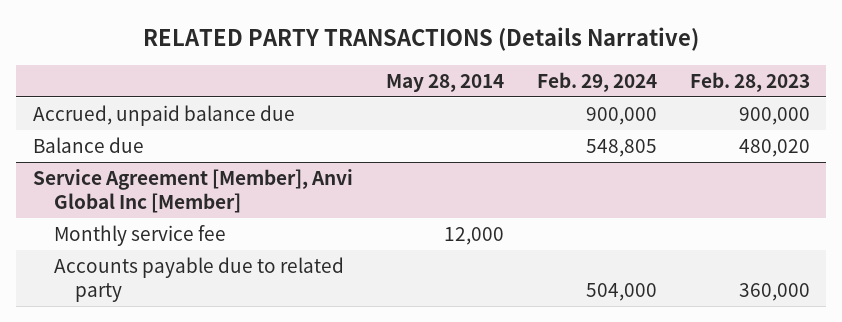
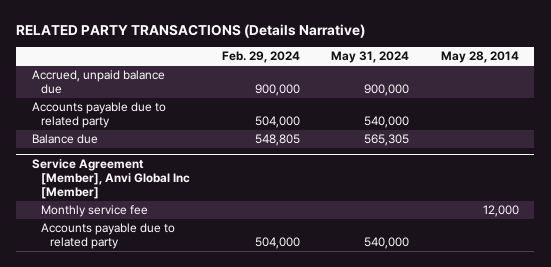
[689,71,810,92] Feb. 28, 2023 -> none
none -> [331,51,410,64] May 31, 2024
none -> [32,102,167,129] Accounts payable due to related party

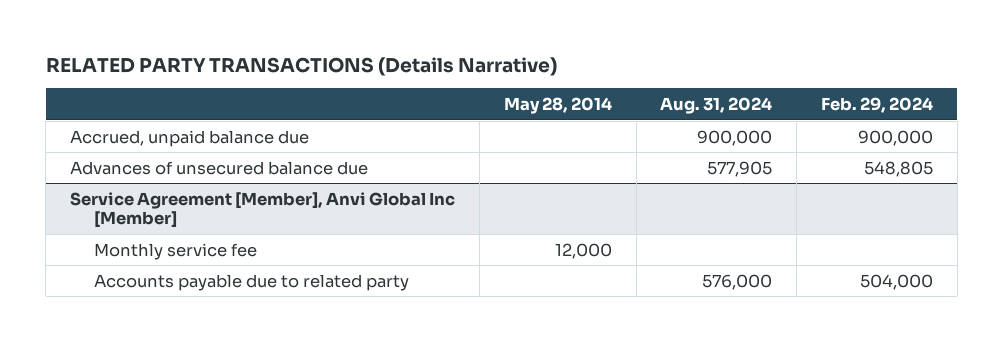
[331,51,410,64] May 31, 2024 -> none
none -> [660,97,773,115] Aug. 31, 2024
[32,102,167,129] Accounts payable due to related party -> none
[32,134,99,145] Balance due -> [70,160,369,175] Advances of unsecured balance due

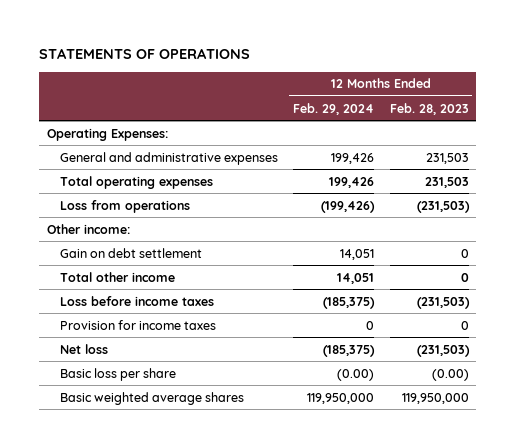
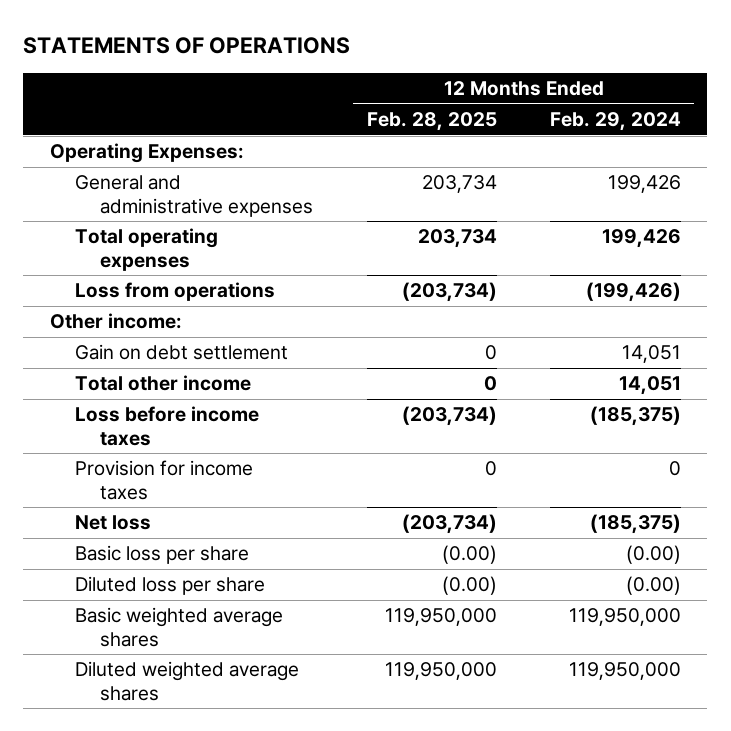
[389,102,469,115] Feb. 28, 2023 -> none
none -> [366,112,497,132] Feb. 28, 2025
none -> [75,576,266,596] Diluted loss per share
none -> [75,661,300,701] Diluted weighted average shares

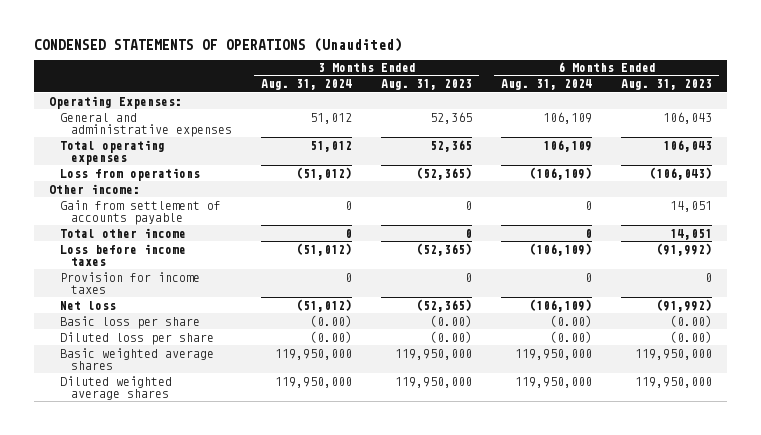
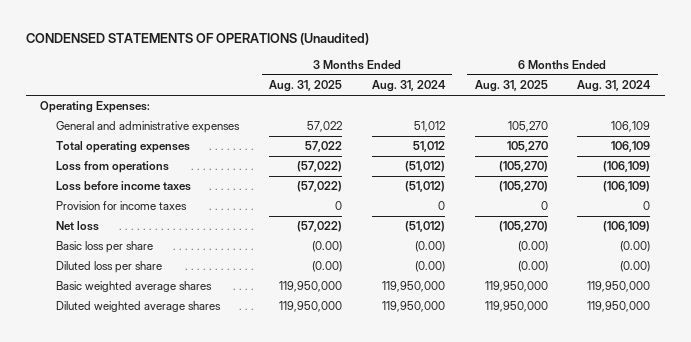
[381,79,473,91] Aug. 31, 2023 -> none
[621,79,713,91] Aug. 31, 2023 -> none
none -> [269,80,343,93] Aug. 31, 2025
none -> [474,80,548,93] Aug. 31, 2025
[48,183,140,194] Other income: -> none
[60,199,222,225] Gain from settlement of accounts payable -> none
[60,227,187,238] Total other income -> none

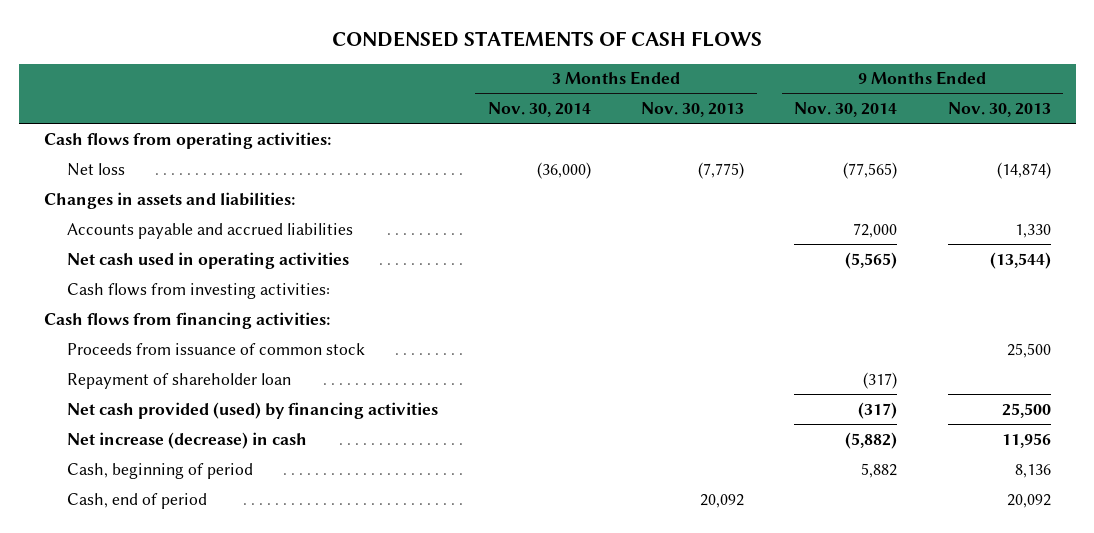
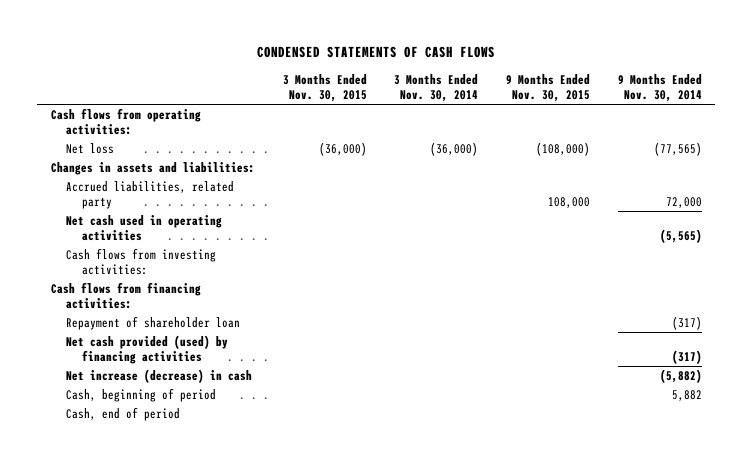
[641,102,745,118] Nov. 30, 2013 -> none
[947,102,1051,118] Nov. 30, 2013 -> none
none -> [282,73,367,103] 3 Months Ended Nov. 30, 2015
none -> [505,73,590,103] 9 Months Ended Nov. 30, 2015
[66,222,353,239] Accounts payable and accrued liabilities -> none
none -> [66,180,235,210] Accrued liabilities, related party
[66,342,365,355] Proceeds from issuance of common stock -> none

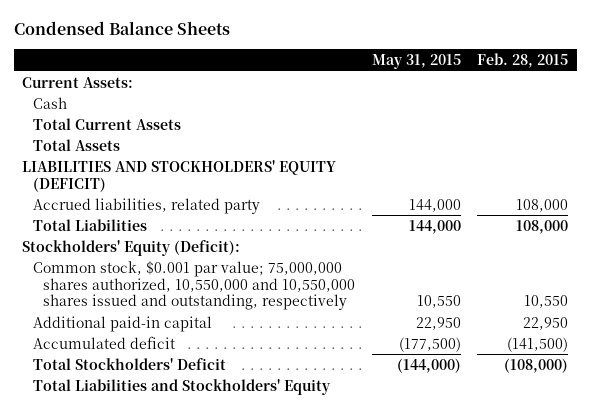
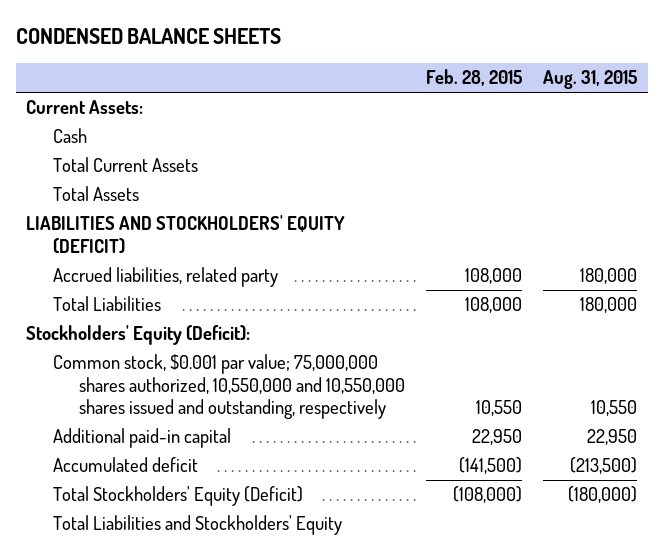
[13,21,230,36] Condensed Balance Sheets -> [15,28,281,45] CONDENSED BALANCE SHEETS
[371,54,461,70] May 31, 2015 -> none
none -> [543,70,638,90] Aug. 31, 2015
[32,357,226,370] Total Stockholders' Deficit -> [52,486,303,507] Total Stockholders' Equity (Deficit)

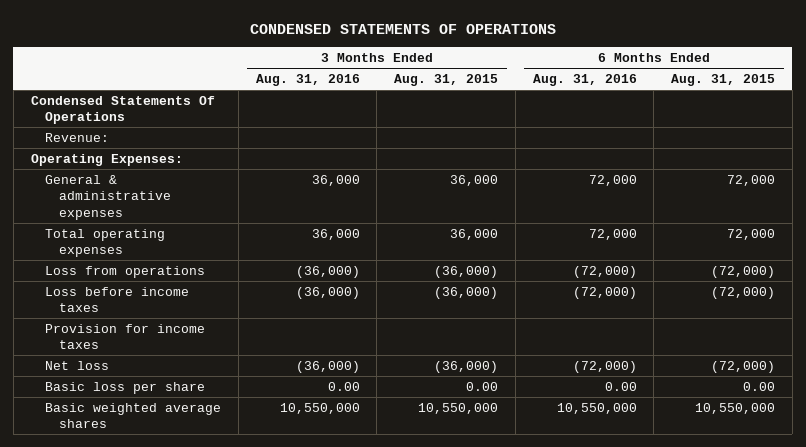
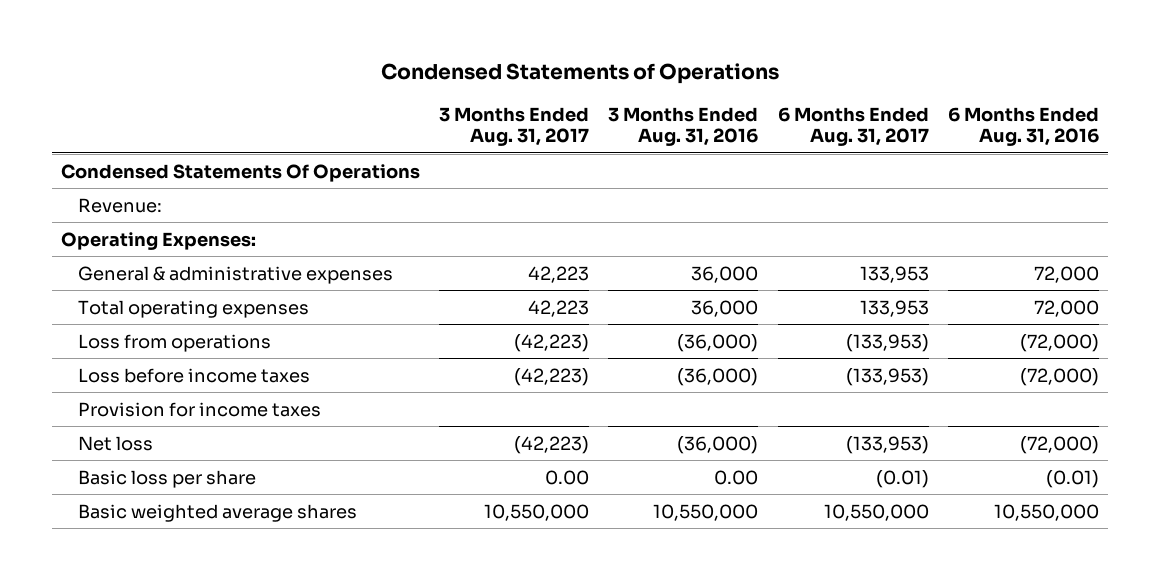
[249,23,556,34] CONDENSED STATEMENTS OF OPERATIONS -> [380,63,779,85] Condensed Statements of Operations
[394,74,499,87] Aug. 31, 2015 -> none
[671,74,776,87] Aug. 31, 2015 -> none
none -> [439,106,590,147] 3 Months Ended Aug. 31, 2017
none -> [777,106,929,147] 6 Months Ended Aug. 31, 2017
[604,381,637,391] 0.00 -> [1045,469,1099,488] (0.01)

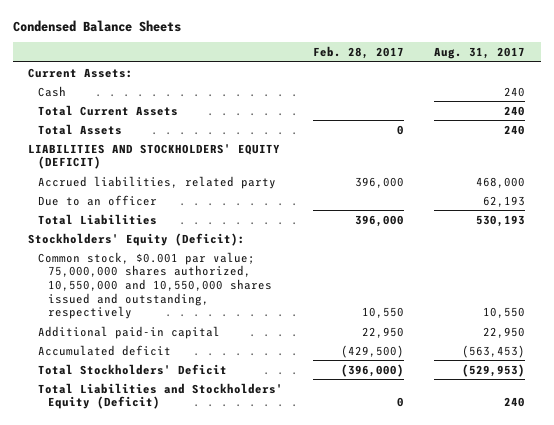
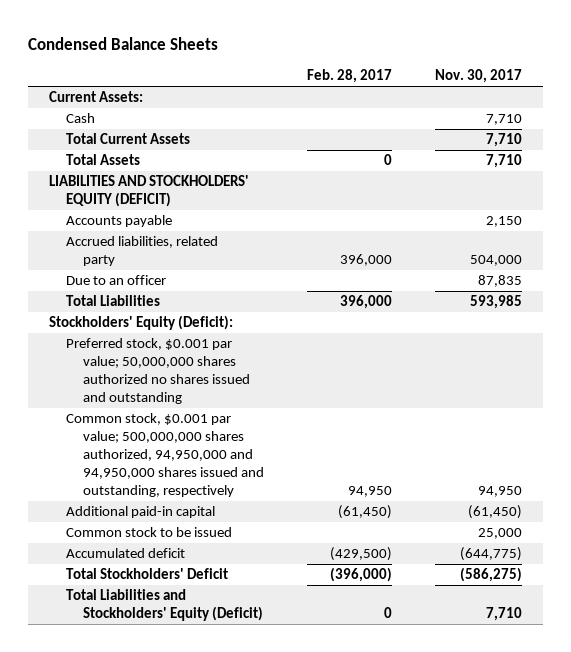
[434,46,526,59] Aug. 31, 2017 -> none
none -> [434,69,522,84] Nov. 30, 2017
none -> [66,215,173,228] Accounts payable
none -> [66,338,250,405] Preferred stock, $0.001 par value; 50,000,000 shares authorized no shares issued and outstanding
[37,251,272,320] Common stock, $0.001 par value; 75,000,000 shares authorized, 10,550,000 and 10,550,000 shares issued and outstanding, respectively -> [66,413,264,498] Common stock, $0.001 par value; 500,000,000 shares authorized, 94,950,000 and 94,950,000 shares issued and outstanding, respectively
[362,307,405,319] 10,550 -> [347,486,392,498] 94,950
[362,326,405,338] 22,950 -> [337,505,392,520] (61,450)
none -> [66,527,233,538] Common stock to be issued

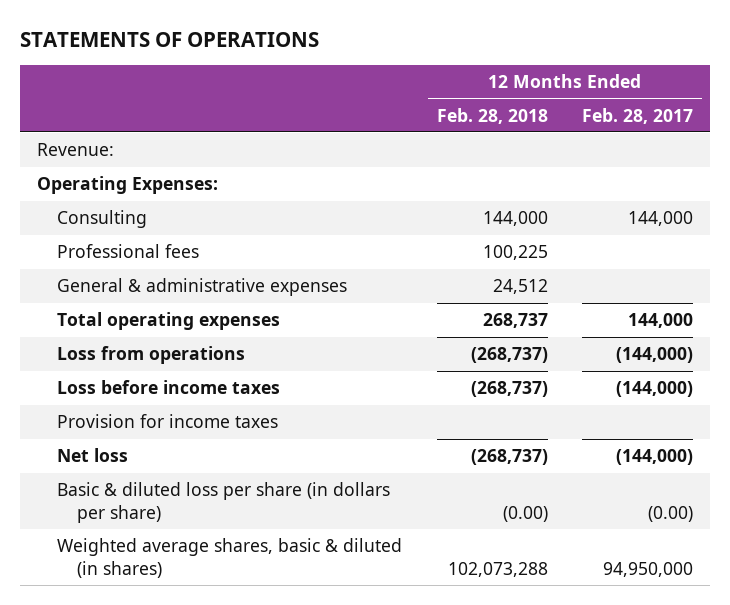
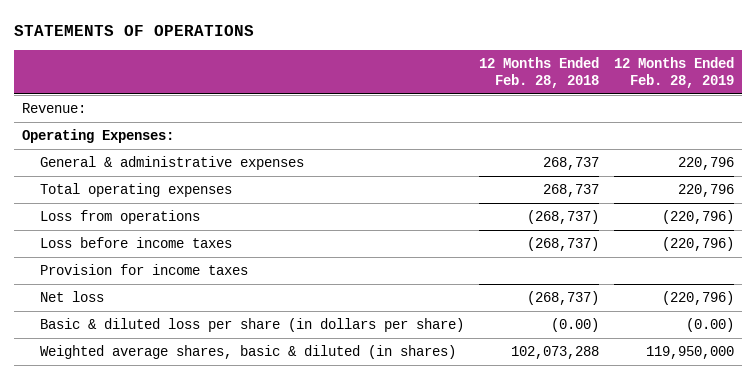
[582,107,694,124] Feb. 28, 2017 -> none
none -> [614,57,735,88] 12 Months Ended Feb. 28, 2019
[56,210,147,229] Consulting -> none
[56,244,199,259] Professional fees -> none
[492,279,548,295] 24,512 -> [543,157,600,171] 268,737

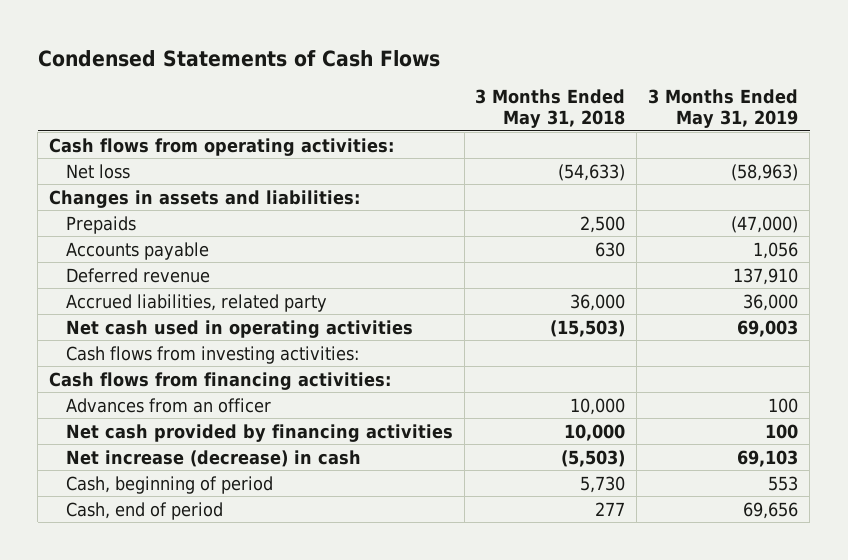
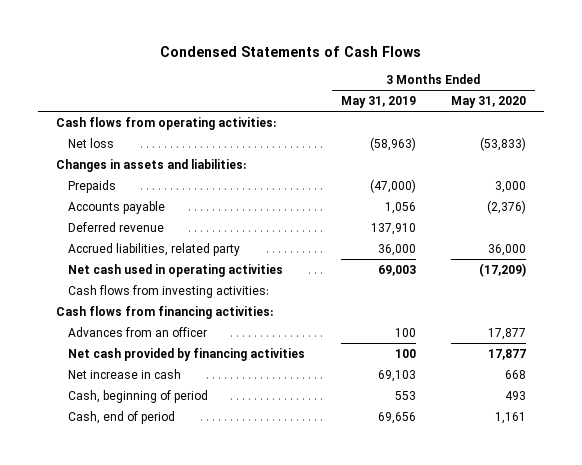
[475,89,626,129] 3 Months Ended May 31, 2018 -> none
none -> [451,96,527,109] May 31, 2020
[65,449,361,467] Net increase (decrease) in cash -> [68,368,182,379] Net increase in cash

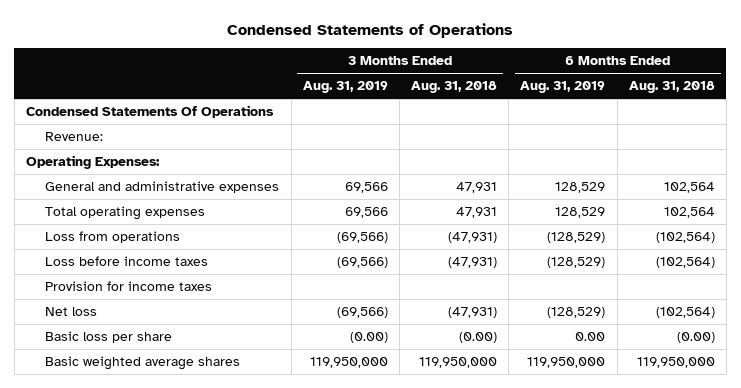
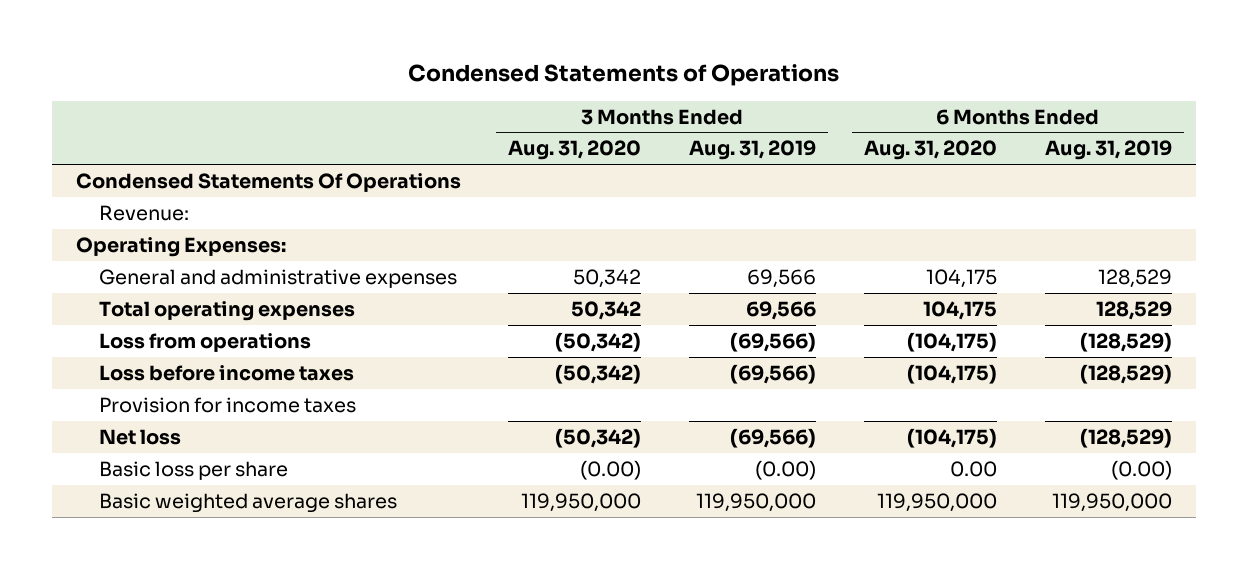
[411,81,498,94] Aug. 31, 2018 -> none
[628,81,715,94] Aug. 31, 2018 -> none
none -> [508,140,642,161] Aug. 31, 2020
none -> [864,140,998,161] Aug. 31, 2020
[575,332,606,342] 0.00 -> [1111,459,1173,480] (0.00)

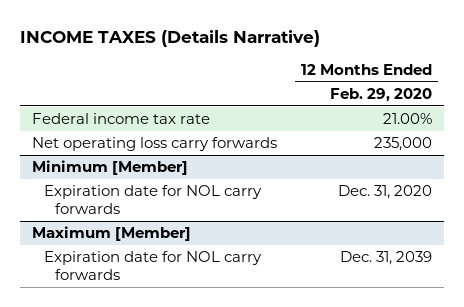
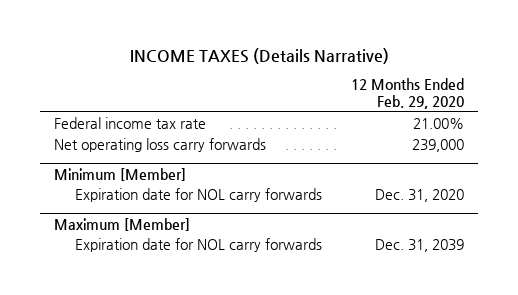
[374,137,433,152] 235,000 -> [412,139,465,153] 239,000

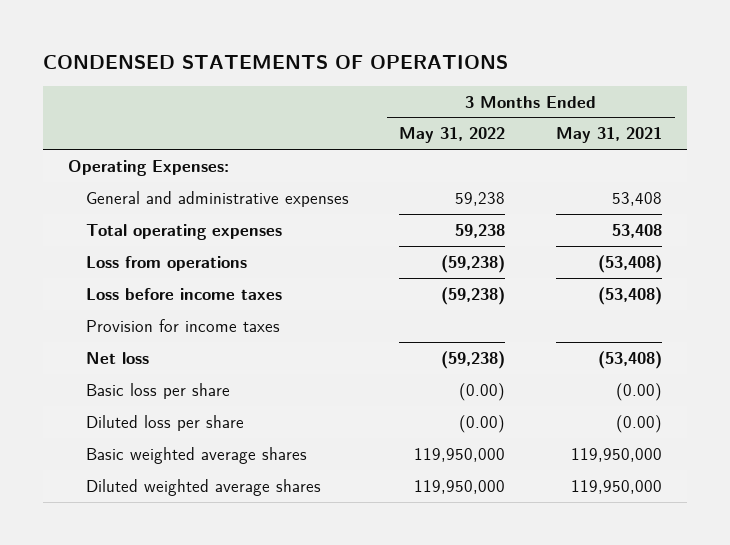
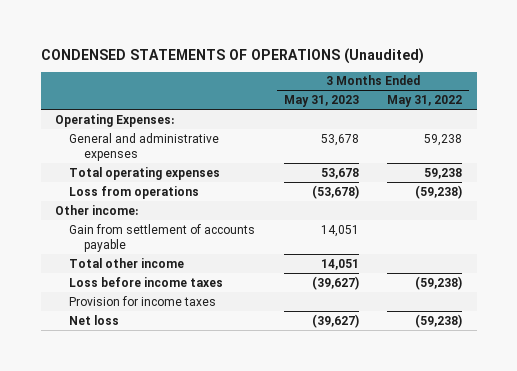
[42,55,508,70] CONDENSED STATEMENTS OF OPERATIONS -> [40,47,424,64] CONDENSED STATEMENTS OF OPERATIONS (Unaudited)
[556,127,663,144] May 31, 2021 -> none
none -> [283,95,359,108] May 31, 2023
none -> [55,204,139,215] Other income:
none -> [69,223,256,252] Gain from settlement of accounts payable
none -> [69,257,185,268] Total other income
[85,382,230,399] Basic loss per share -> none
[85,414,244,431] Diluted loss per share -> none
[85,446,307,464] Basic weighted average shares -> none
[85,478,321,496] Diluted weighted average shares -> none

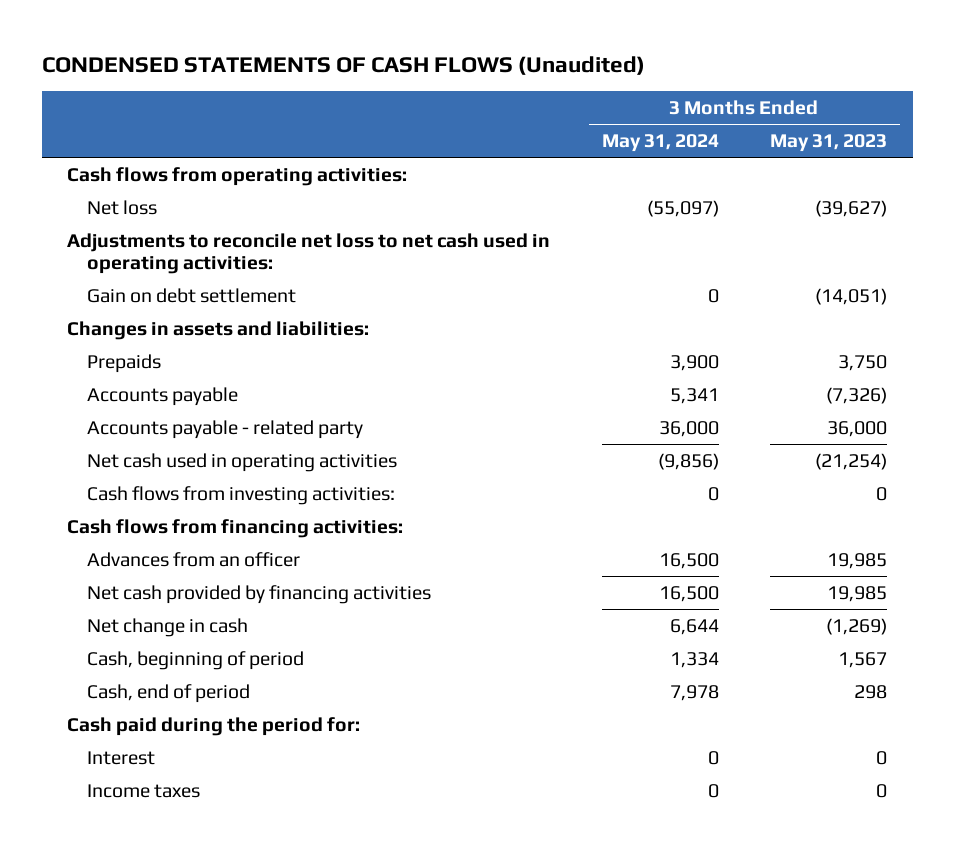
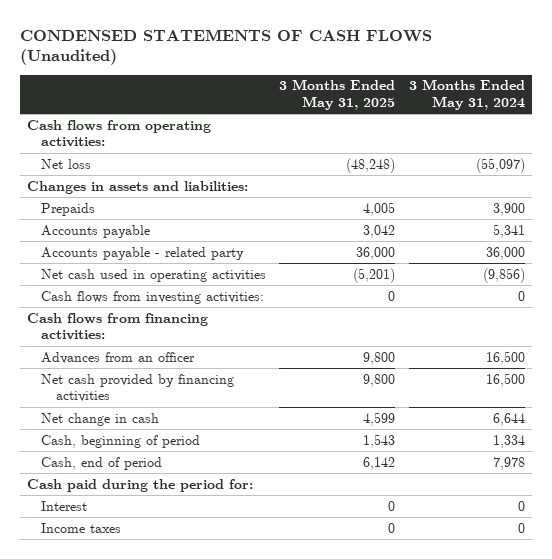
[769,134,887,153] May 31, 2023 -> none
none -> [279,79,396,111] 3 Months Ended May 31, 2025
[67,232,551,275] Adjustments to reconcile net loss to net cash used in operating activities: -> none
[86,287,296,303] Gain on debt settlement -> none

